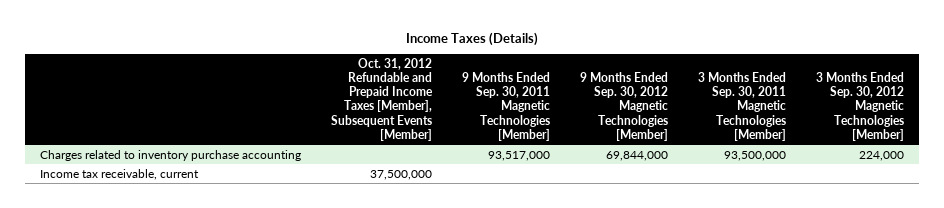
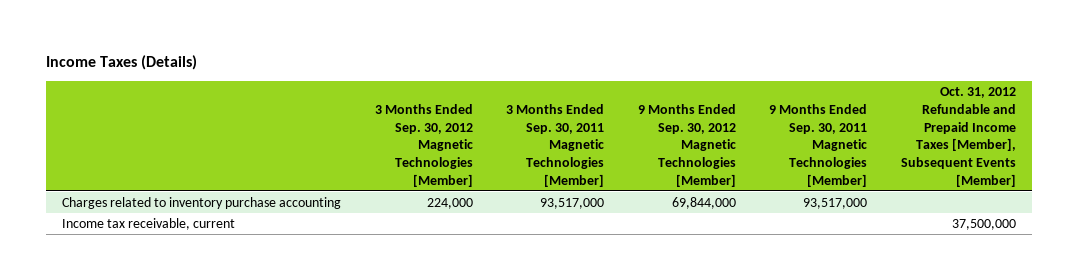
[724,150,787,161] 93,500,000 -> [540,198,605,210] 93,517,000

